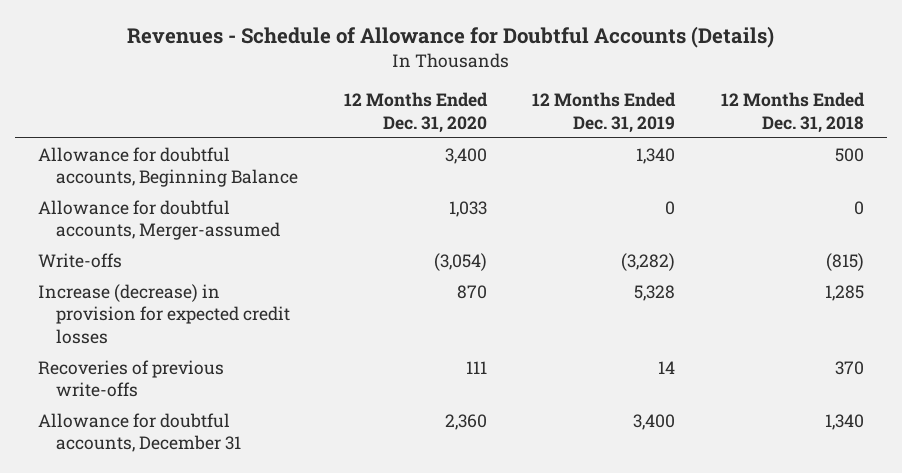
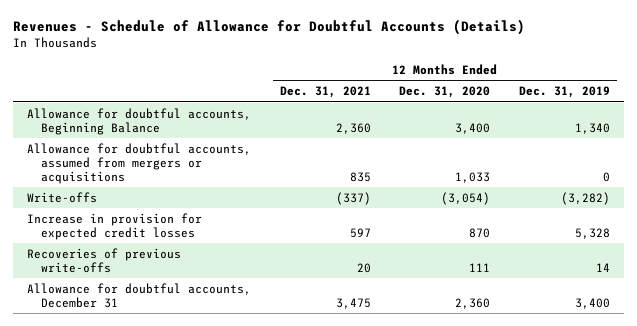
[721,92,866,133] 12 Months Ended Dec. 31, 2018 -> none
none -> [279,86,371,99] Dec. 31, 2021
[38,199,280,241] Allowance for doubtful accounts, Merger-assumed -> [27,142,252,184] Allowance for doubtful accounts, assumed from mergers or acquisitions
[38,283,290,344] Increase (decrease) in provision for expected credit losses -> [27,212,203,240] Increase in provision for expected credit losses

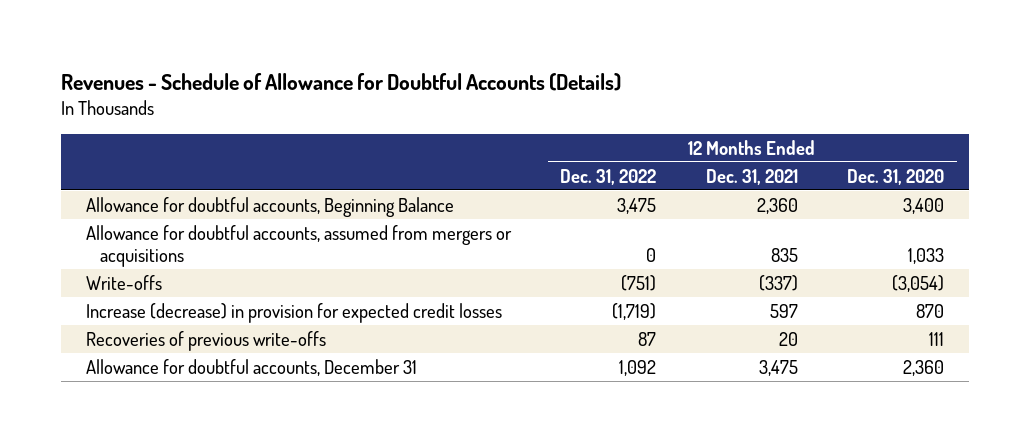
[518,86,610,99] Dec. 31, 2019 -> none
none -> [560,168,657,185] Dec. 31, 2022
[27,212,203,240] Increase in provision for expected credit losses -> [85,302,502,323] Increase (decrease) in provision for expected credit losses

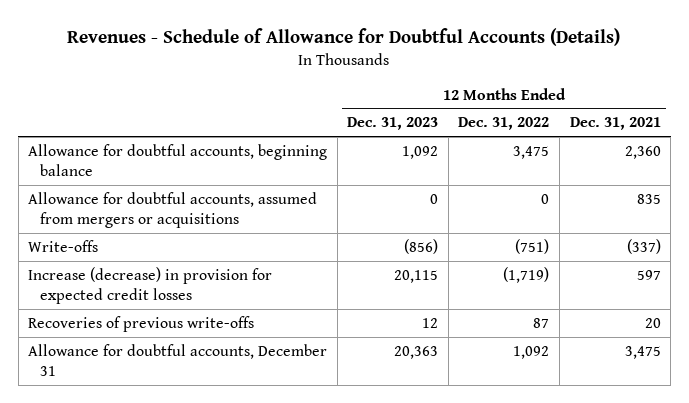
[847,168,945,185] Dec. 31, 2020 -> none
none -> [347,117,439,131] Dec. 31, 2023
[85,196,454,217] Allowance for doubtful accounts, Beginning Balance -> [28,143,328,177] Allowance for doubtful accounts, beginning balance

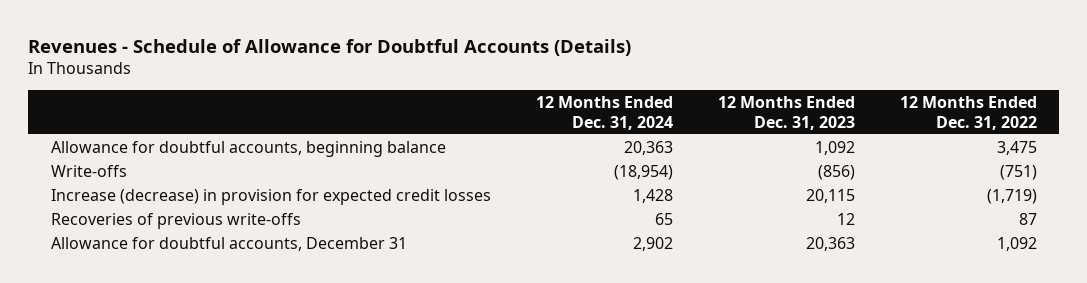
[569,117,661,131] Dec. 31, 2021 -> none
none -> [535,96,673,130] 12 Months Ended Dec. 31, 2024
[28,191,318,229] Allowance for doubtful accounts, assumed from mergers or acquisitions -> none

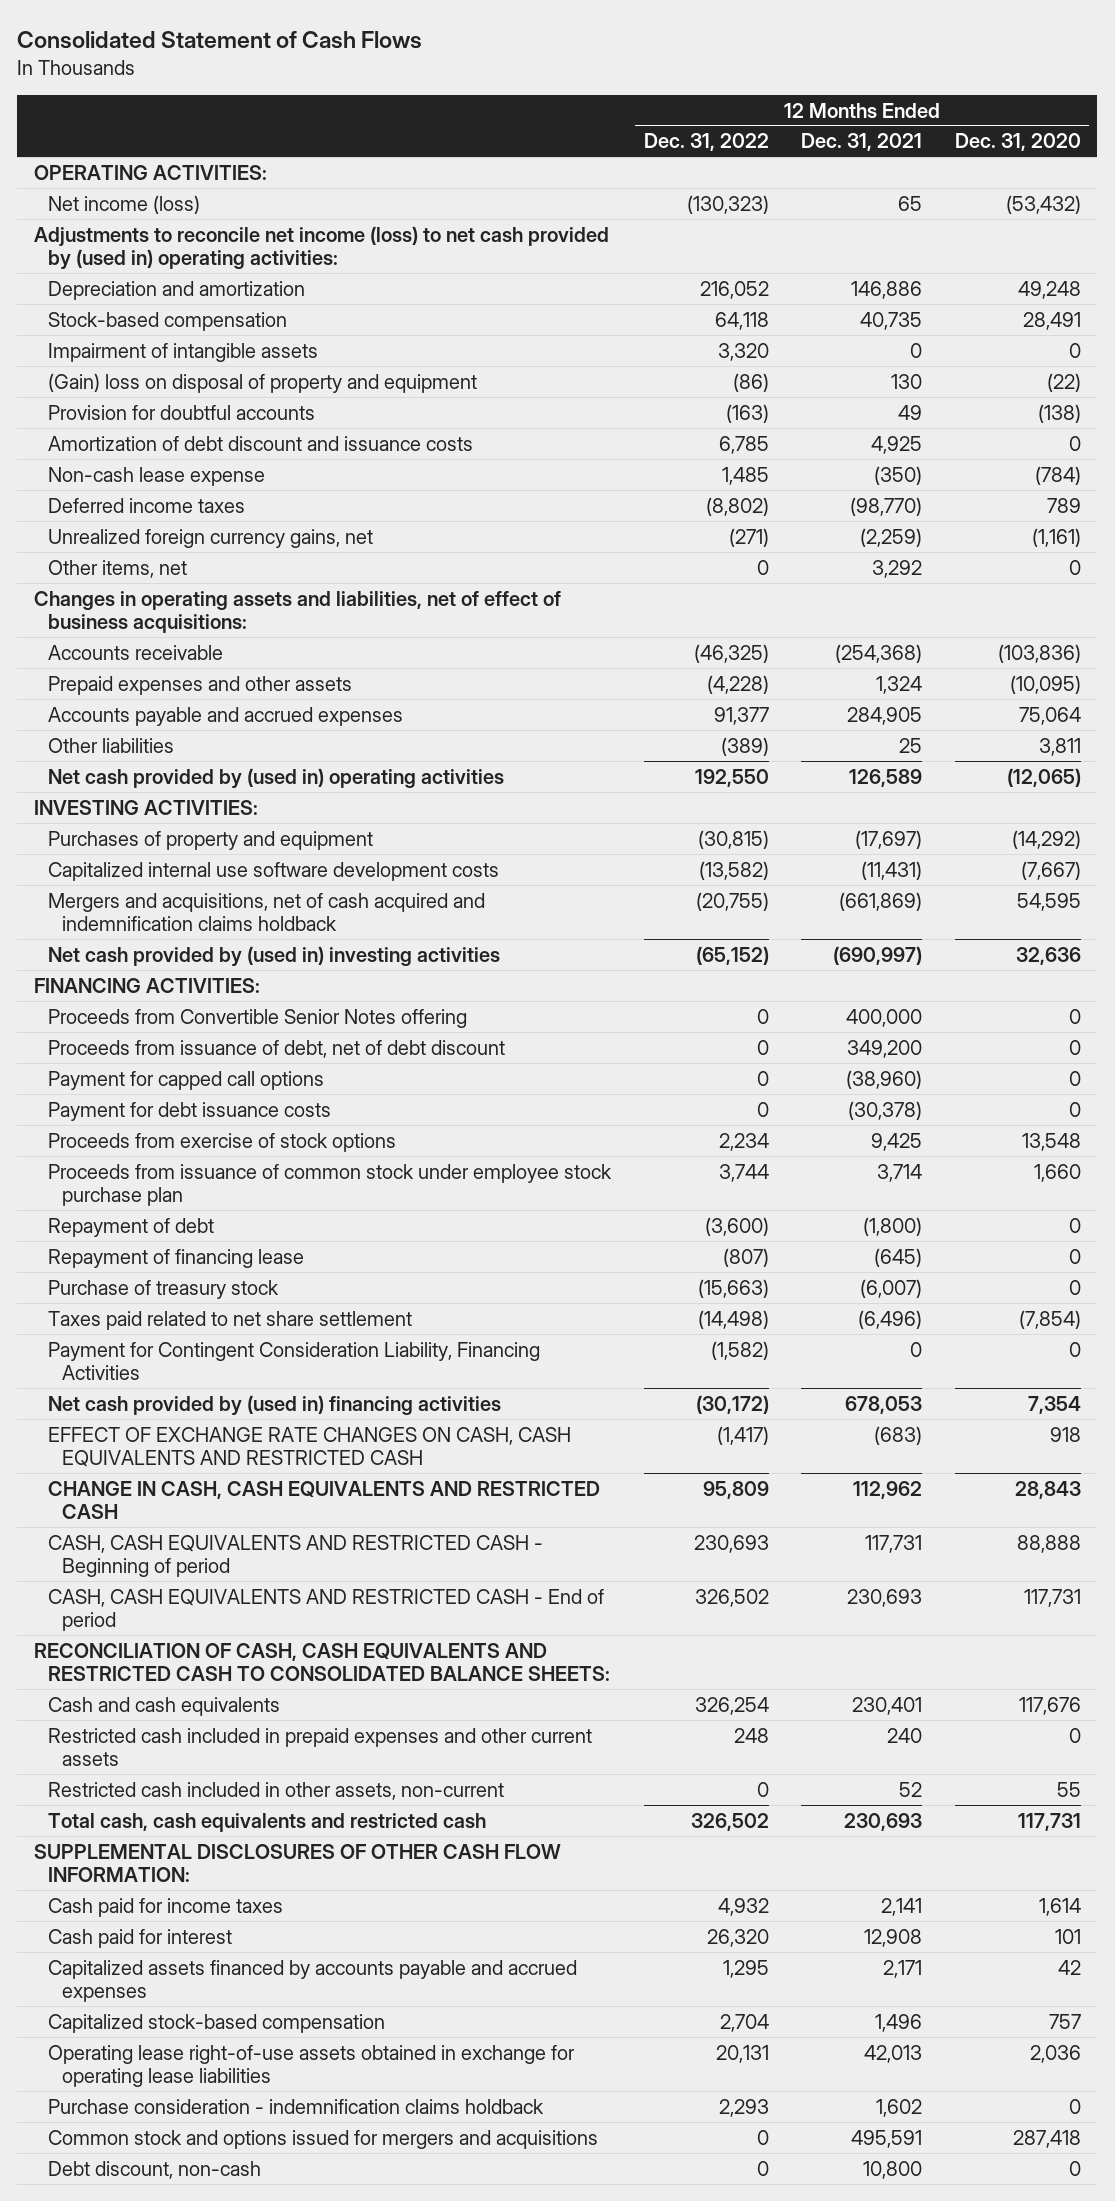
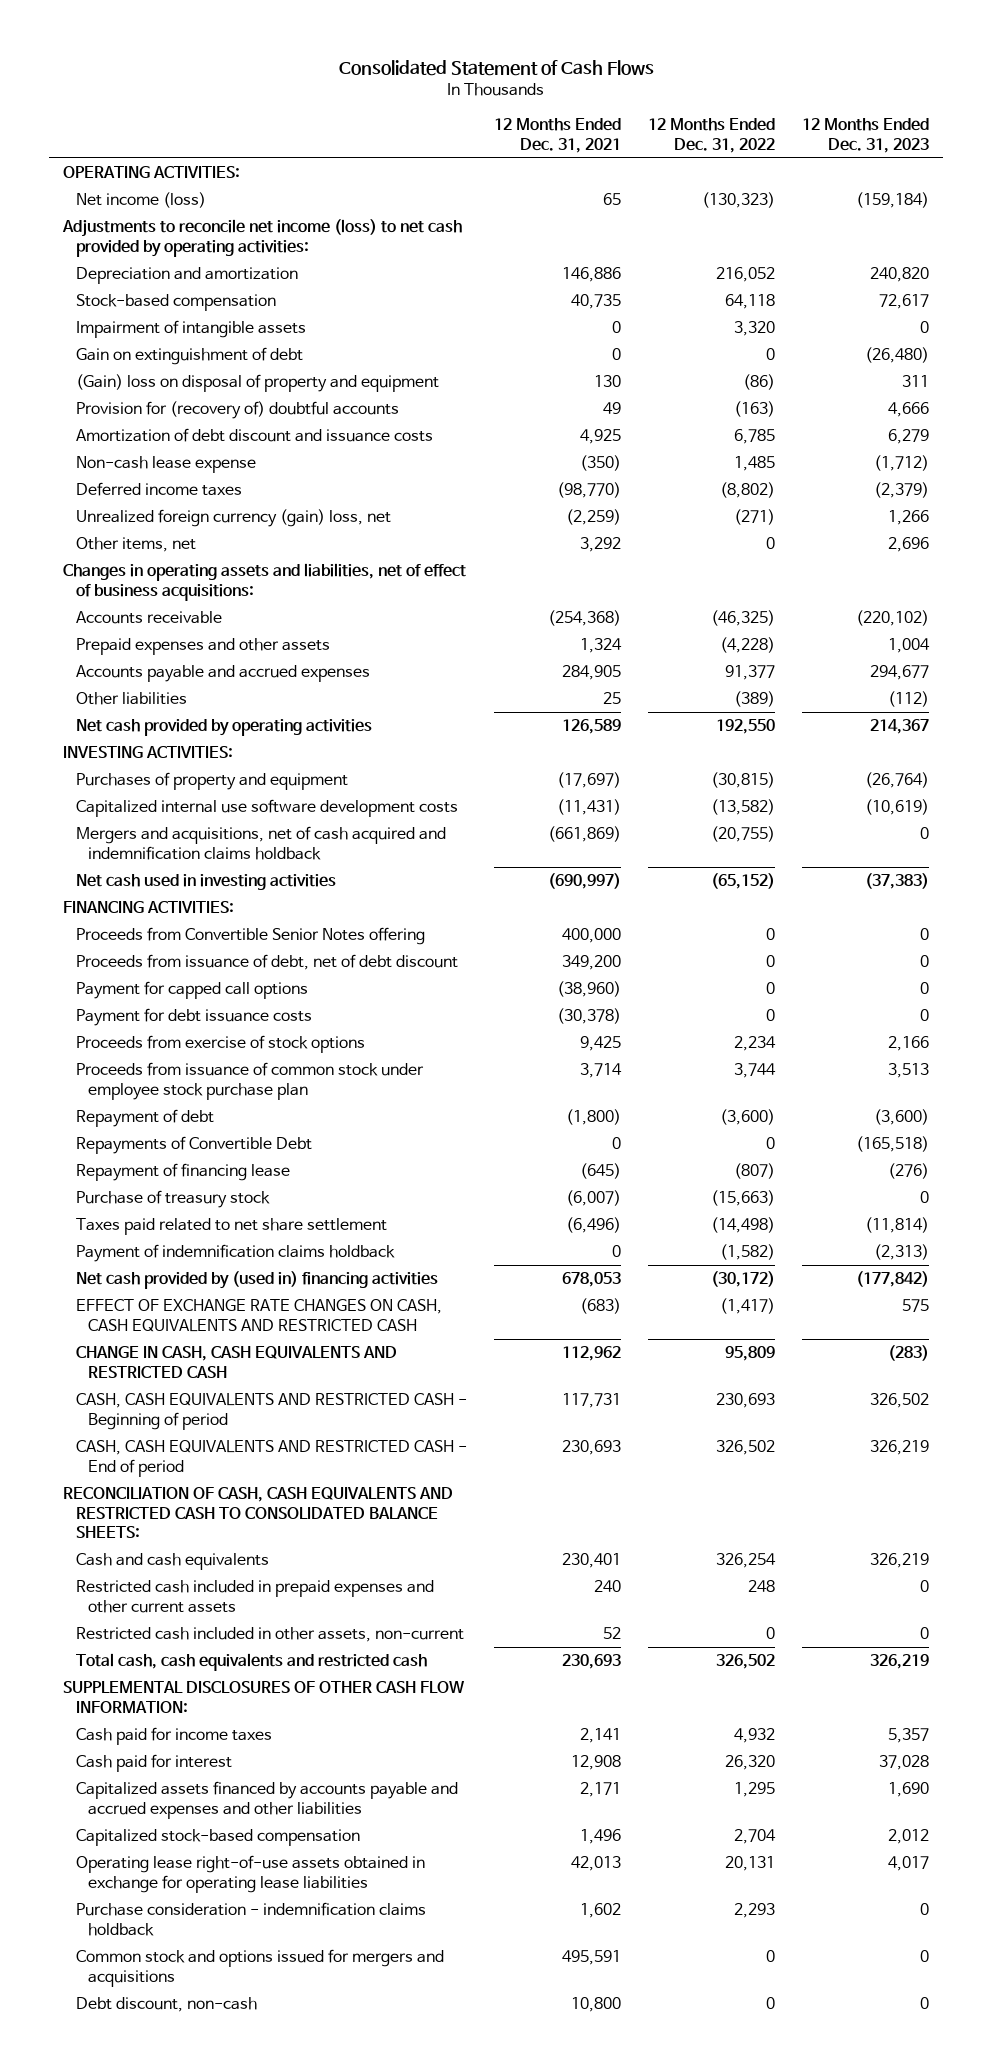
[955,133,1082,152] Dec. 31, 2020 -> none
none -> [802,118,930,153] 12 Months Ended Dec. 31, 2023
[33,225,609,271] Adjustments to reconcile net income (loss) to net cash provided by (used in) operating activities: -> [61,219,462,257] Adjustments to reconcile net income (loss) to net cash provided by operating activities:
none -> [75,347,303,366] Gain on extinguishment of debt
[47,404,315,420] Provision for doubtful accounts -> [75,401,399,420] Provision for (recovery of) doubtful accounts
[47,528,373,548] Unrealized foreign currency gains, net -> [75,509,391,528] Unrealized foreign currency (gain) loss, net
[47,767,504,789] Net cash provided by (used in) operating activities -> [75,719,372,737] Net cash provided by operating activities
[47,945,500,967] Net cash provided by (used in) investing activities -> [75,874,336,891] Net cash used in investing activities
none -> [75,1136,312,1155] Repayments of Convertible Debt
[47,1341,540,1381] Payment for Contingent Consideration Liability, Financing Activities -> [75,1244,395,1263] Payment of indemnification claims holdback
[47,1959,577,2003] Capitalized assets financed by accounts payable and accrued expenses -> [75,1781,458,1819] Capitalized assets financed by accounts payable and accrued expenses and other liabilities

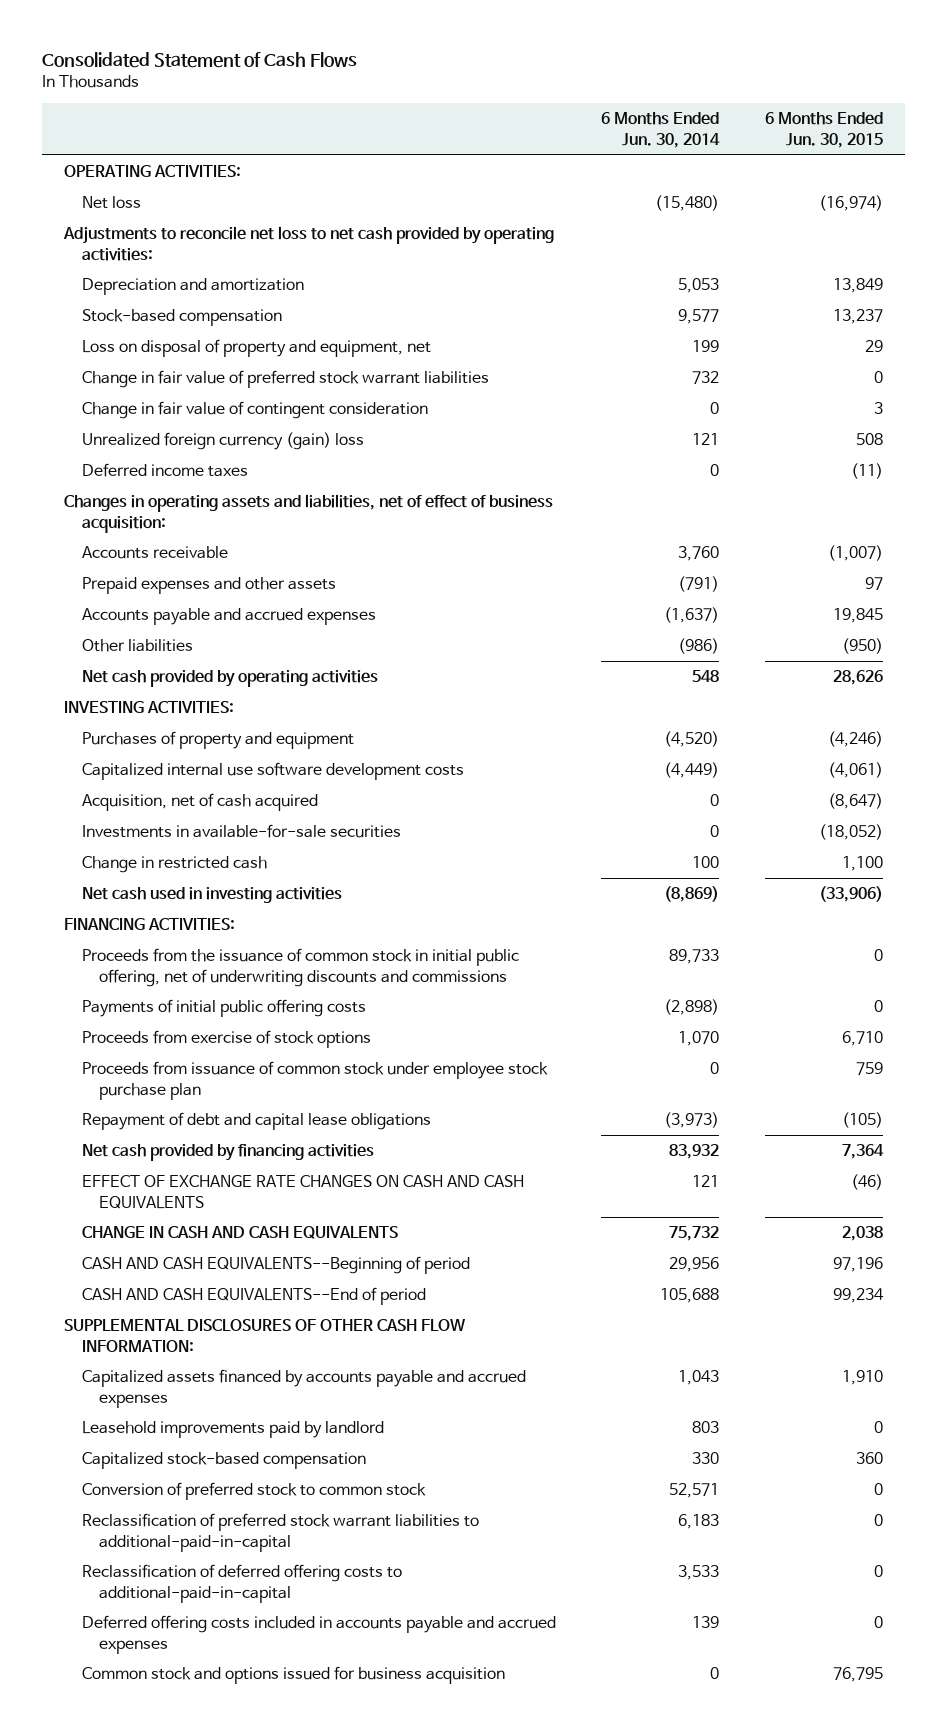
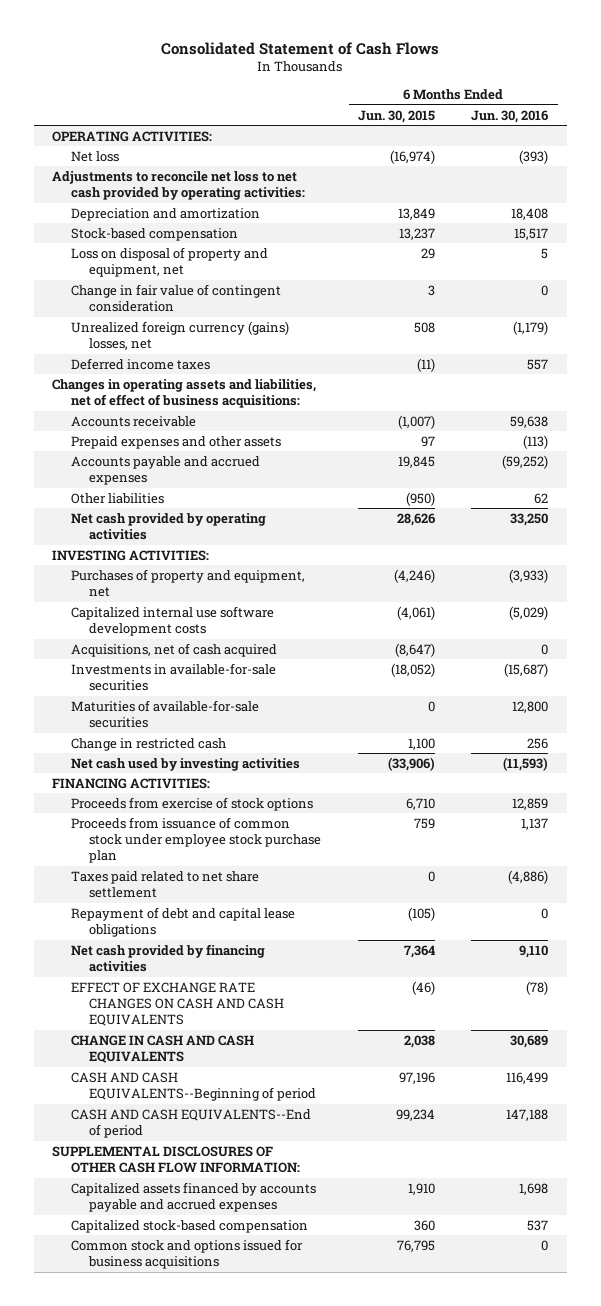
[601,112,721,148] 6 Months Ended Jun. 30, 2014 -> none
none -> [471,109,549,123] Jun. 30, 2016
[81,370,489,389] Change in fair value of preferred stock warrant liabilities -> none
[81,432,364,451] Unrealized foreign currency (gain) loss -> [70,320,289,351] Unrealized foreign currency (gains) losses, net
[64,494,554,533] Changes in operating assets and liabilities, net of effect of business acquisition: -> [52,378,317,409] Changes in operating assets and liabilities, net of effect of business acquisitions:
[81,731,354,750] Purchases of property and equipment -> [70,568,305,598] Purchases of property and equipment, net
[81,793,318,812] Acquisition, net of cash acquired -> [70,642,277,657] Acquisitions, net of cash acquired
none -> [70,699,259,729] Maturities of available-for-sale securities
[81,887,342,904] Net cash used in investing activities -> [70,757,300,771] Net cash used by investing activities
[81,948,519,987] Proceeds from the issuance of common stock in initial public offering, net of underwriting discounts and commissions -> none
[81,999,366,1018] Payments of initial public offering costs -> none
none -> [70,870,259,899] Taxes paid related to net share settlement
[81,1421,384,1439] Leasehold improvements paid by landlord -> none
[81,1482,426,1501] Conversion of preferred stock to common stock -> none
[81,1513,479,1552] Reclassification of preferred stock warrant liabilities to additional-paid-in-capital -> none
[81,1564,402,1603] Reclassification of deferred offering costs to additional-paid-in-capital -> none
[81,1615,556,1654] Deferred offering costs included in accounts payable and accrued expenses -> none
[81,1666,505,1685] Common stock and options issued for business acquisition -> [70,1238,303,1270] Common stock and options issued for business acquisitions

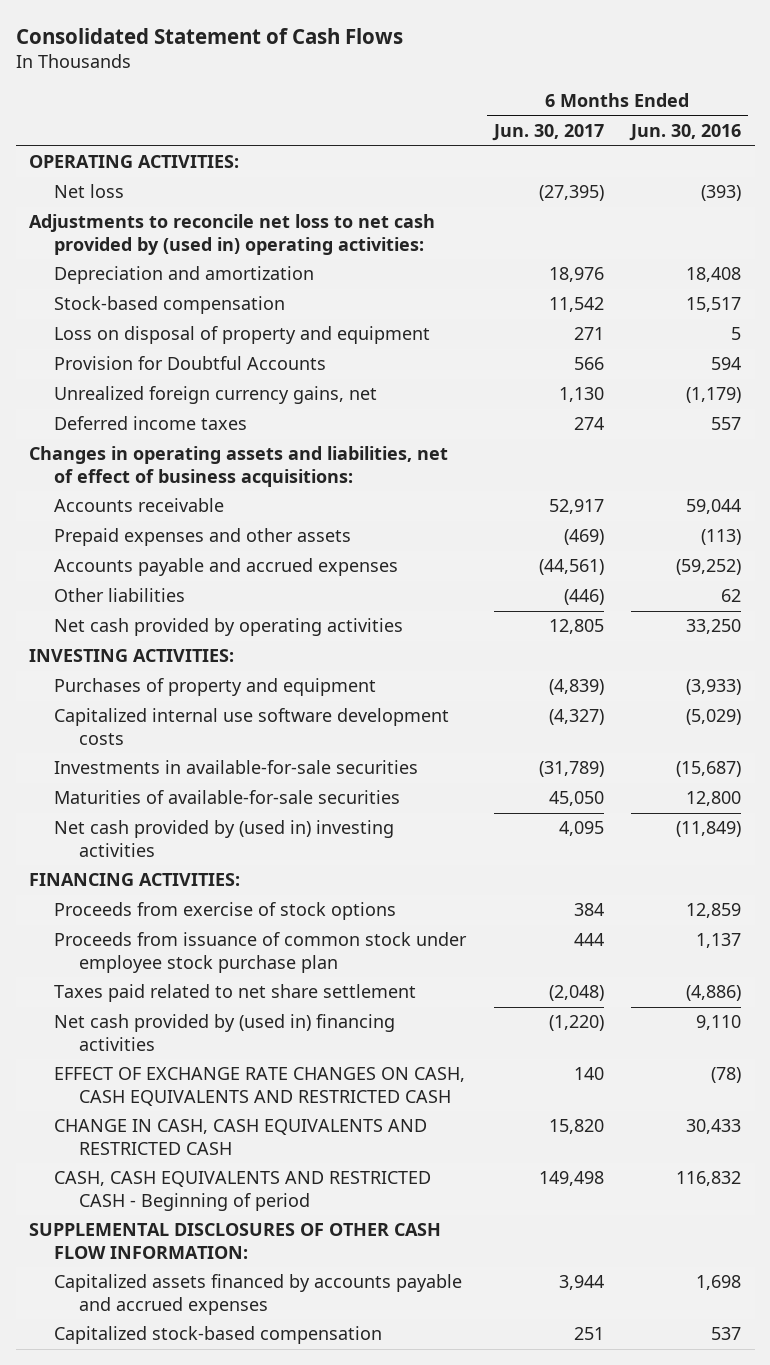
[357,109,435,123] Jun. 30, 2015 -> none
none -> [491,124,604,142] Jun. 30, 2017
[52,170,305,201] Adjustments to reconcile net loss to net cash provided by operating activities: -> [29,214,436,255] Adjustments to reconcile net loss to net cash provided by (used in) operating activities:
[70,283,281,313] Change in fair value of contingent consideration -> none
[70,246,268,278] Loss on disposal of property and equipment, net -> [54,326,431,345] Loss on disposal of property and equipment
none -> [54,356,327,371] Provision for Doubtful Accounts
[70,320,289,351] Unrealized foreign currency (gains) losses, net -> [54,386,378,405] Unrealized foreign currency gains, net
[510,415,549,428] 59,638 -> [686,499,742,515] 59,044
[70,568,305,598] Purchases of property and equipment, net -> [54,678,377,697] Purchases of property and equipment
[70,642,277,657] Acquisitions, net of cash acquired -> none
[70,737,226,751] Change in restricted cash -> none
[70,757,300,771] Net cash used by investing activities -> [54,820,395,857] Net cash provided by (used in) investing activities
[503,756,549,771] (11,593) -> [676,821,742,838] (11,849)
[70,906,295,938] Repayment of debt and capital lease obligations -> none
[70,1108,311,1139] CASH AND CASH EQUIVALENTS--End of period -> none
[70,943,265,973] Net cash provided by financing activities -> [54,1014,396,1051] Net cash provided by (used in) financing activities
[70,981,285,1027] EFFECT OF EXCHANGE RATE CHANGES ON CASH AND CASH EQUIVALENTS -> [54,1067,466,1106] EFFECT OF EXCHANGE RATE CHANGES ON CASH, CASH EQUIVALENTS AND RESTRICTED CASH
[70,1034,254,1064] CHANGE IN CASH AND CASH EQUIVALENTS -> [54,1119,428,1155] CHANGE IN CASH, CASH EQUIVALENTS AND RESTRICTED CASH
[510,1034,549,1048] 30,689 -> [686,1119,742,1135] 30,433
[70,1071,317,1102] CASH AND CASH EQUIVALENTS--Beginning of period -> [54,1171,432,1211] CASH, CASH EQUIVALENTS AND RESTRICTED CASH - Beginning of period
[506,1071,549,1084] 116,499 -> [676,1171,742,1187] 116,832
[70,1238,303,1270] Common stock and options issued for business acquisitions -> none

